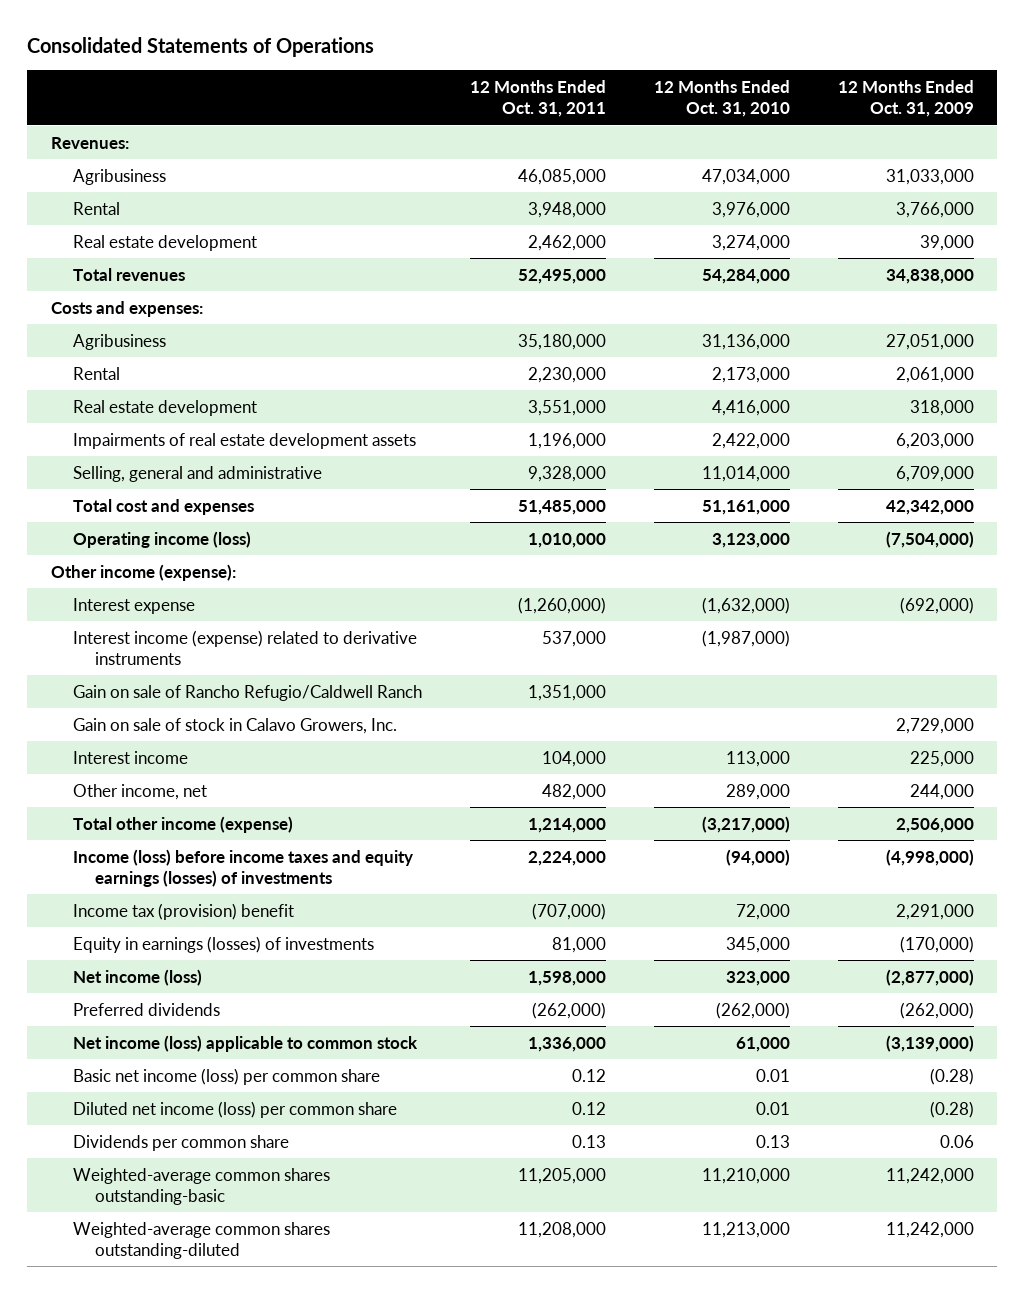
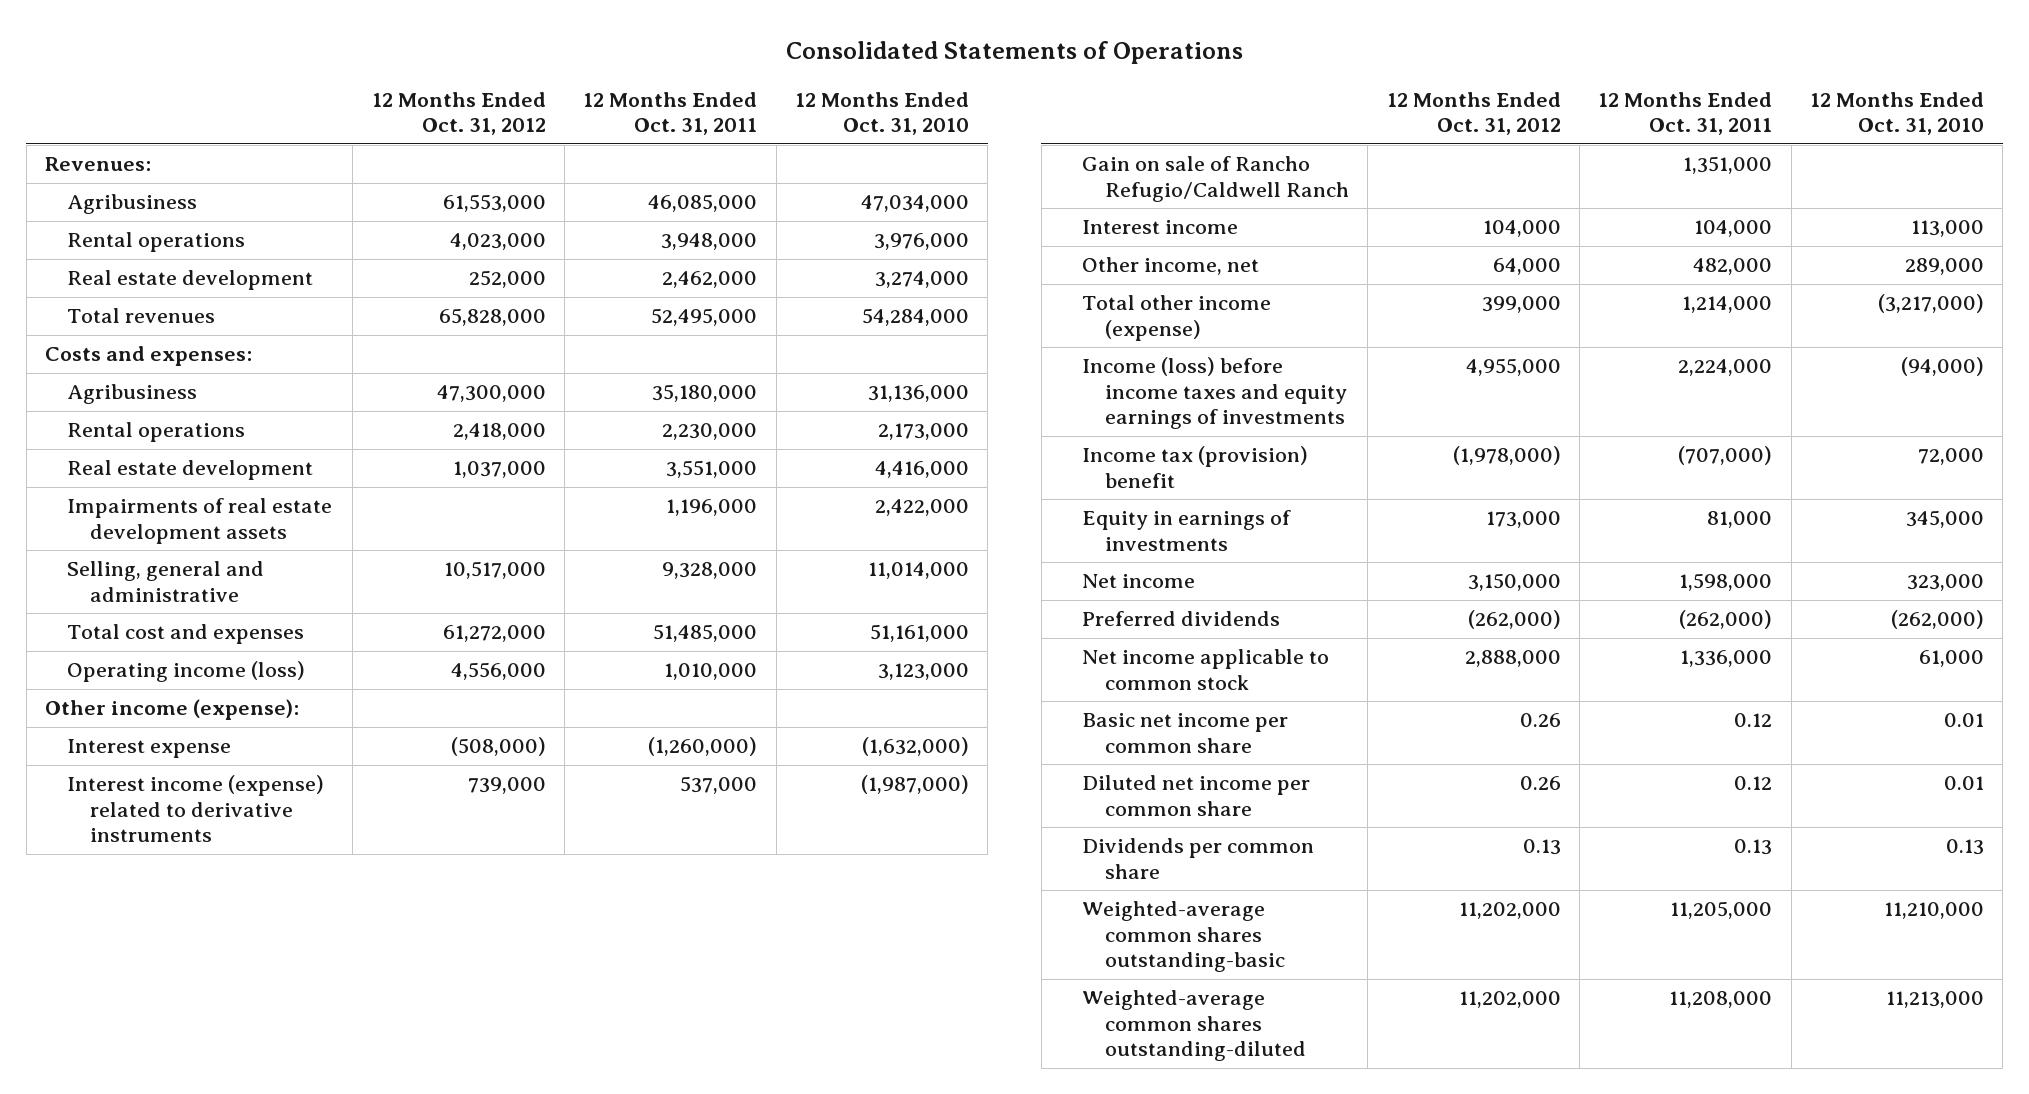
[837,79,974,118] 12 Months Ended Oct. 31, 2009 -> none
none -> [371,91,546,136] 12 Months Ended Oct. 31, 2012
[73,201,121,215] Rental -> [67,232,246,253] Rental operations
[73,366,121,380] Rental -> [67,422,246,443] Rental operations
[73,717,398,734] Gain on sale of stock in Calavo Growers, Inc. -> none
[73,848,414,888] Income (loss) before income taxes and equity earnings (losses) of investments -> [1082,357,1348,429] Income (loss) before income taxes and equity earnings of investments
[73,935,375,953] Equity in earnings (losses) of investments -> [1082,510,1292,551] Equity in earnings of investments
[73,968,203,986] Net income (loss) -> [1082,574,1196,589] Net income
[73,1034,419,1052] Net income (loss) applicable to common stock -> [1082,649,1330,690] Net income applicable to common stock
[73,1067,381,1085] Basic net income (loss) per common share -> [1082,713,1289,753] Basic net income per common share
[73,1100,398,1118] Diluted net income (loss) per common share -> [1082,775,1311,816] Diluted net income per common share

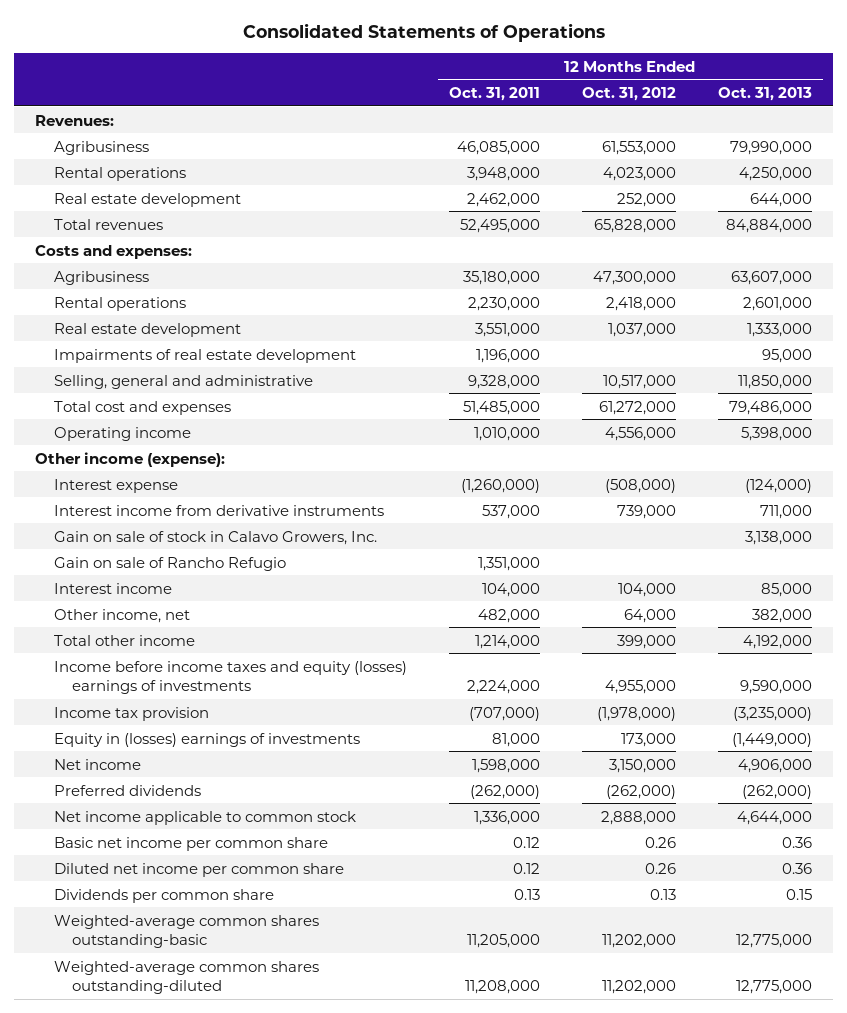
[795,91,970,136] 12 Months Ended Oct. 31, 2010 -> none
none -> [718,86,813,101] Oct. 31, 2013
[67,498,333,544] Impairments of real estate development assets -> [53,348,356,363] Impairments of real estate development
[67,661,306,683] Operating income (loss) -> [53,426,191,441] Operating income
[67,775,325,842] Interest income (expense) related to derivative instruments -> [53,504,384,516] Interest income from derivative instruments
none -> [53,530,377,545] Gain on sale of stock in Calavo Growers, Inc.
[1082,156,1350,202] Gain on sale of Rancho Refugio/Caldwell Ranch -> [53,556,286,571] Gain on sale of Rancho Refugio
[1082,295,1272,341] Total other income (expense) -> [53,634,195,646] Total other income
[1082,357,1348,429] Income (loss) before income taxes and equity earnings of investments -> [53,660,407,694] Income before income taxes and equity (losses) earnings of investments
[1082,446,1309,488] Income tax (provision) benefit -> [53,706,209,721] Income tax provision
[1082,510,1292,551] Equity in earnings of investments -> [53,732,360,747] Equity in (losses) earnings of investments

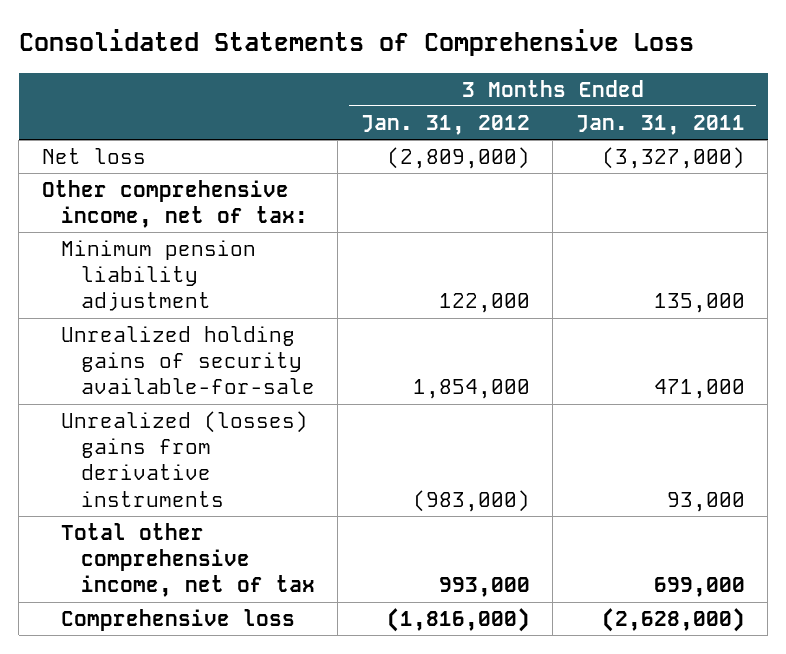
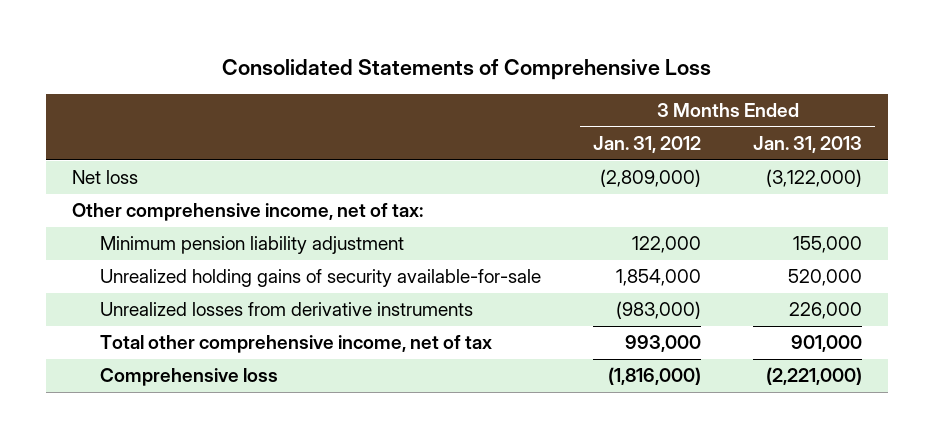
[575,114,745,135] Jan. 31, 2011 -> none
none -> [753,136,863,154] Jan. 31, 2013
[61,411,309,507] Unrealized (losses) gains from derivative instruments -> [100,302,474,317] Unrealized losses from derivative instruments

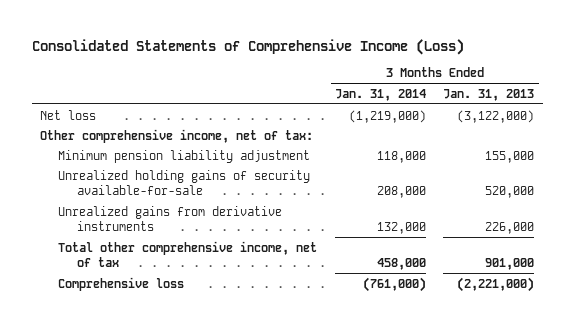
[222,58,712,80] Consolidated Statements of Comprehensive Loss -> [31,38,464,55] Consolidated Statements of Comprehensive Income (Loss)
[593,136,702,154] Jan. 31, 2012 -> none
none -> [334,88,426,101] Jan. 31, 2014
[100,302,474,317] Unrealized losses from derivative instruments -> [58,205,283,231] Unrealized gains from derivative instruments

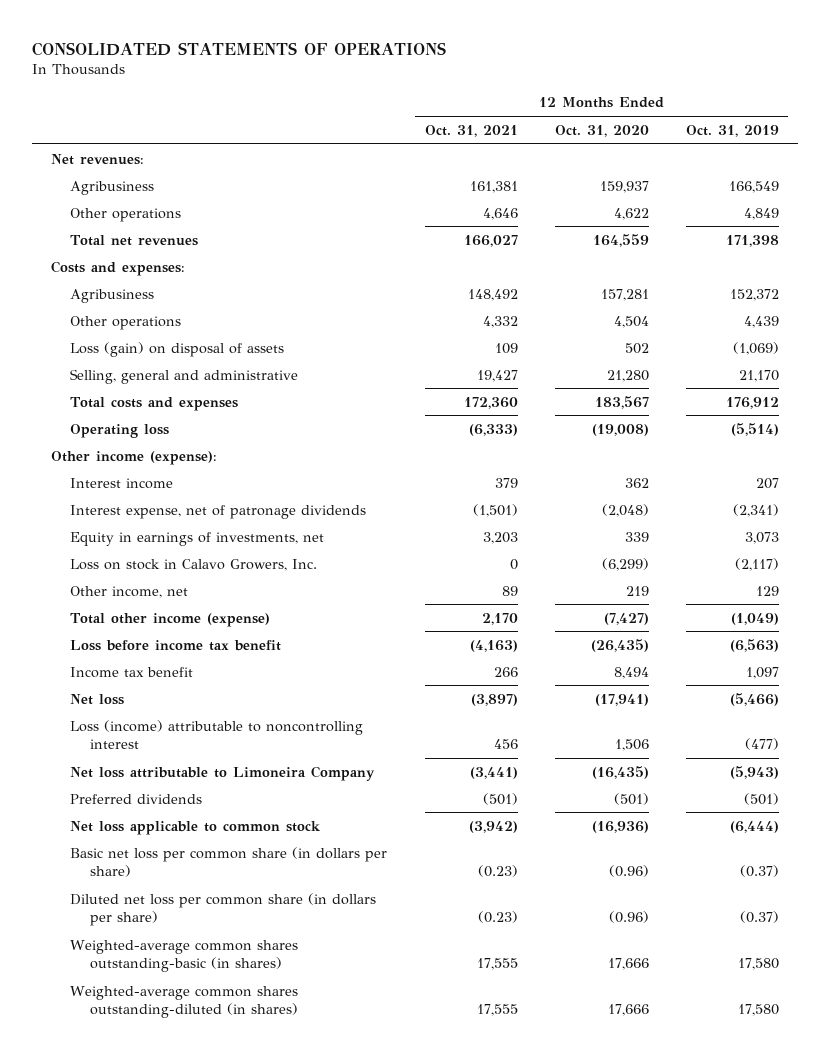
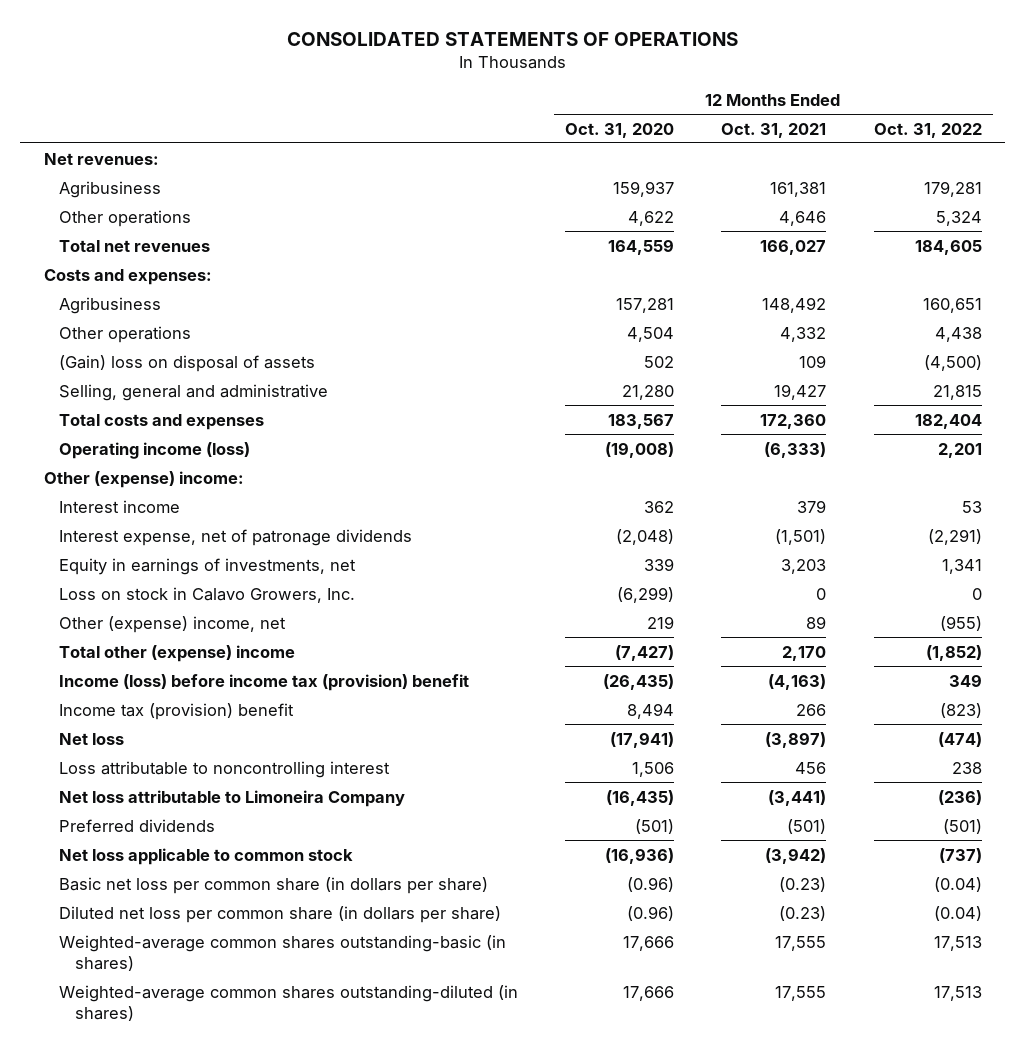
[686,124,780,137] Oct. 31, 2019 -> none
none -> [873,122,982,138] Oct. 31, 2022
[70,341,285,357] Loss (gain) on disposal of assets -> [59,354,316,372] (Gain) loss on disposal of assets
[70,423,170,438] Operating loss -> [59,441,251,459] Operating income (loss)
[51,450,218,465] Other income (expense): -> [43,470,244,488] Other (expense) income:
[70,585,189,598] Other income, net -> [59,615,287,633] Other (expense) income, net
[70,612,271,627] Total other income (expense) -> [59,644,296,662] Total other (expense) income
[70,639,282,651] Loss before income tax benefit -> [59,673,470,691] Income (loss) before income tax (provision) benefit
[70,666,194,678] Income tax benefit -> [59,702,295,720] Income tax (provision) benefit
[70,719,364,750] Loss (income) attributable to noncontrolling interest -> [59,760,391,778] Loss attributable to noncontrolling interest

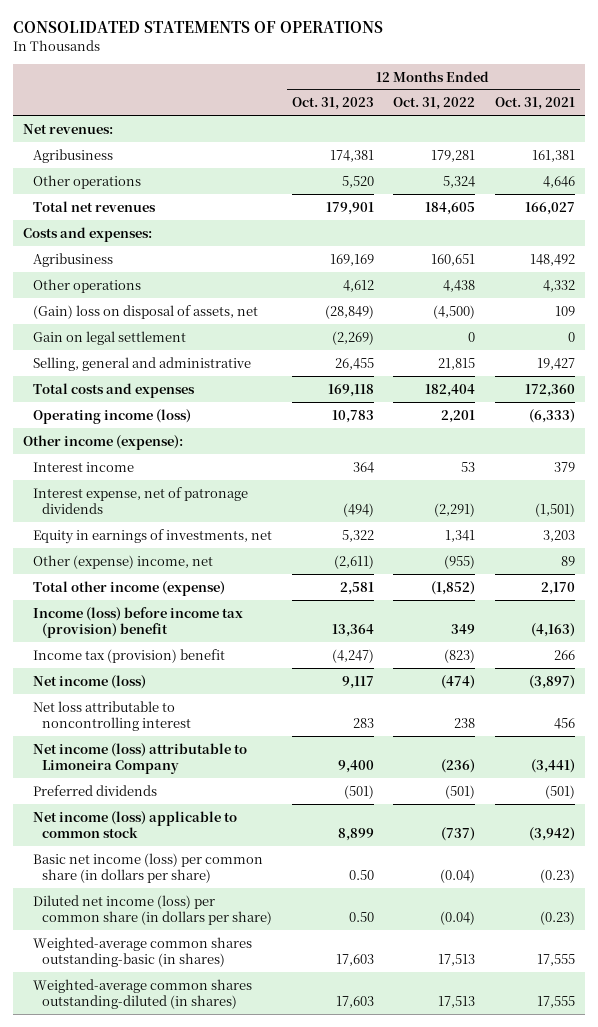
[565,122,675,138] Oct. 31, 2020 -> none
none -> [291,97,374,111] Oct. 31, 2023
[59,354,316,372] (Gain) loss on disposal of assets -> [32,304,258,319] (Gain) loss on disposal of assets, net
none -> [32,330,186,345] Gain on legal settlement
[43,470,244,488] Other (expense) income: -> [23,434,184,450] Other income (expense):
[59,586,356,603] Loss on stock in Calavo Growers, Inc. -> none
[59,644,296,662] Total other (expense) income -> [32,580,225,596] Total other income (expense)
[59,732,125,745] Net loss -> [32,674,146,689] Net income (loss)
[59,760,391,778] Loss attributable to noncontrolling interest -> [32,700,192,732] Net loss attributable to noncontrolling interest
[59,789,406,807] Net loss attributable to Limoneira Company -> [32,742,247,775] Net income (loss) attributable to Limoneira Company
[59,847,354,865] Net loss applicable to common stock -> [32,810,237,839] Net income (loss) applicable to common stock
[59,876,489,894] Basic net loss per common share (in dollars per share) -> [32,852,263,884] Basic net income (loss) per common share (in dollars per share)
[59,905,502,923] Diluted net loss per common share (in dollars per share) -> [32,894,273,926] Diluted net income (loss) per common share (in dollars per share)

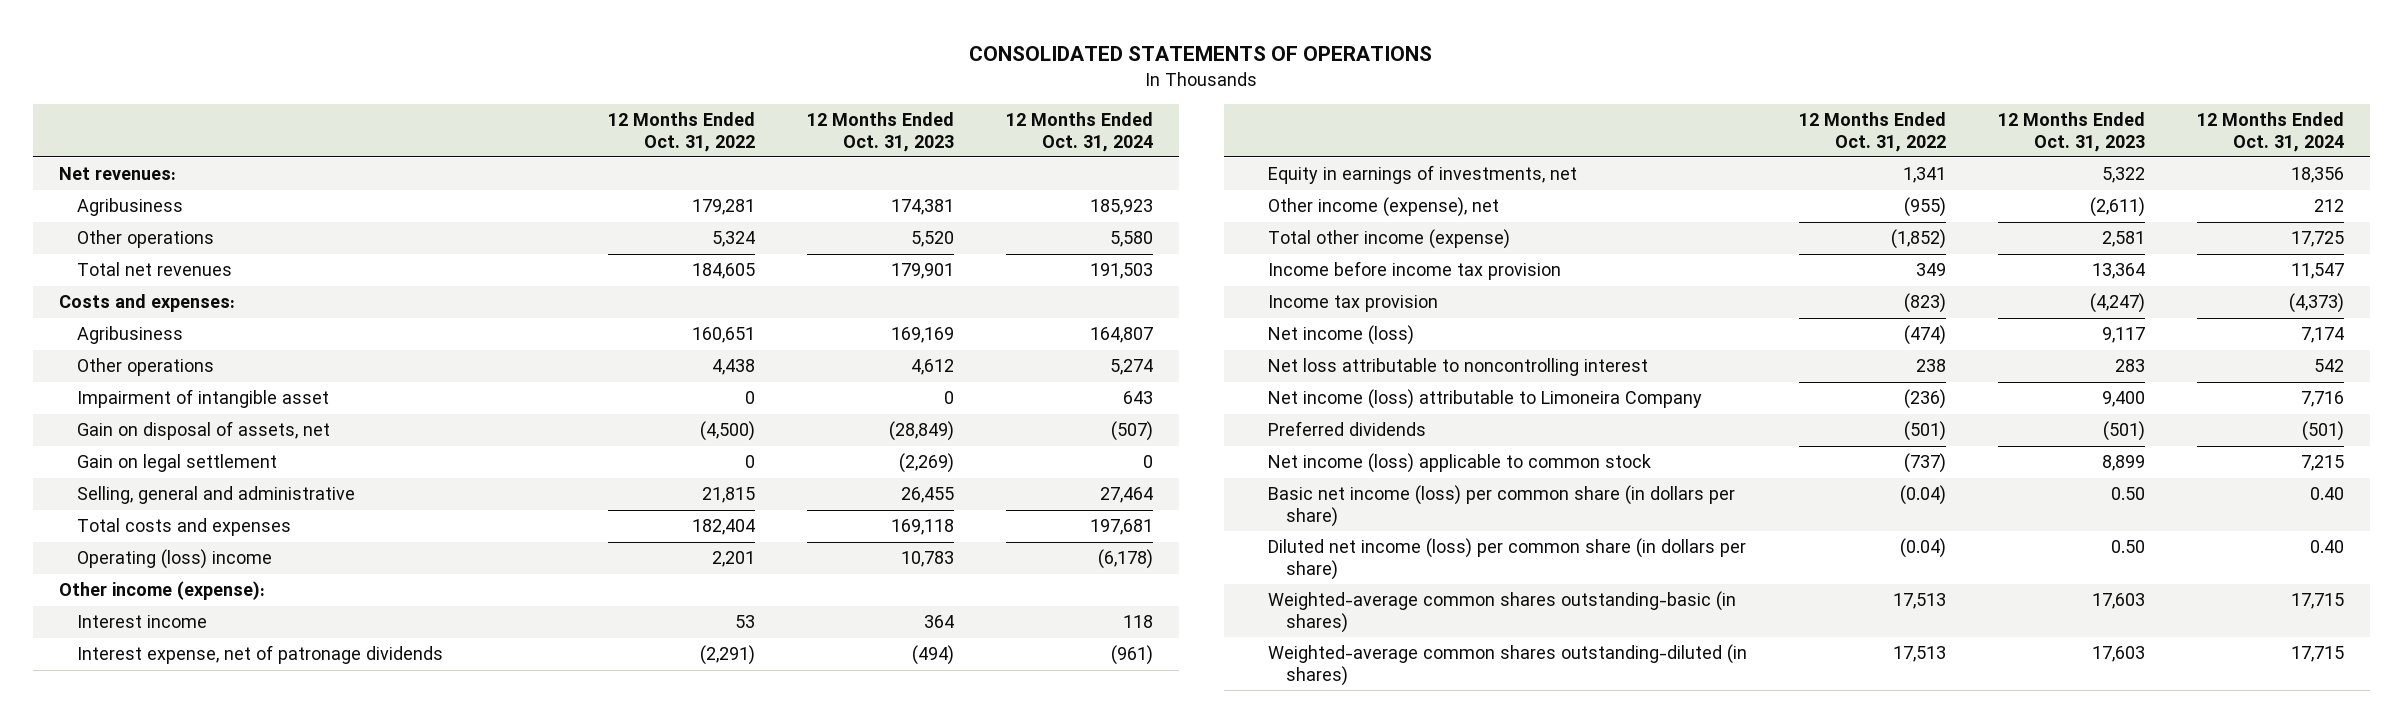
[494,97,575,111] Oct. 31, 2021 -> none
none -> [1005,112,1153,152] 12 Months Ended Oct. 31, 2024
none -> [77,389,330,409] Impairment of intangible asset
[32,304,258,319] (Gain) loss on disposal of assets, net -> [77,421,331,441] Gain on disposal of assets, net
[32,408,191,424] Operating income (loss) -> [77,549,273,570] Operating (loss) income
[32,554,213,569] Other (expense) income, net -> [1267,197,1499,218] Other income (expense), net
[32,606,243,639] Income (loss) before income tax (provision) benefit -> [1267,261,1561,281] Income before income tax provision
[32,648,225,663] Income tax (provision) benefit -> [1267,295,1438,313] Income tax provision

